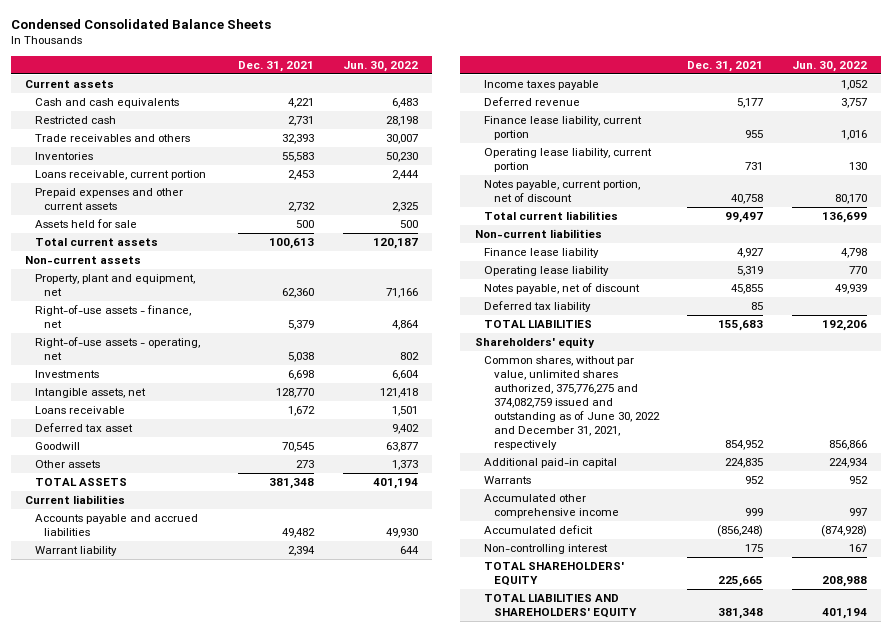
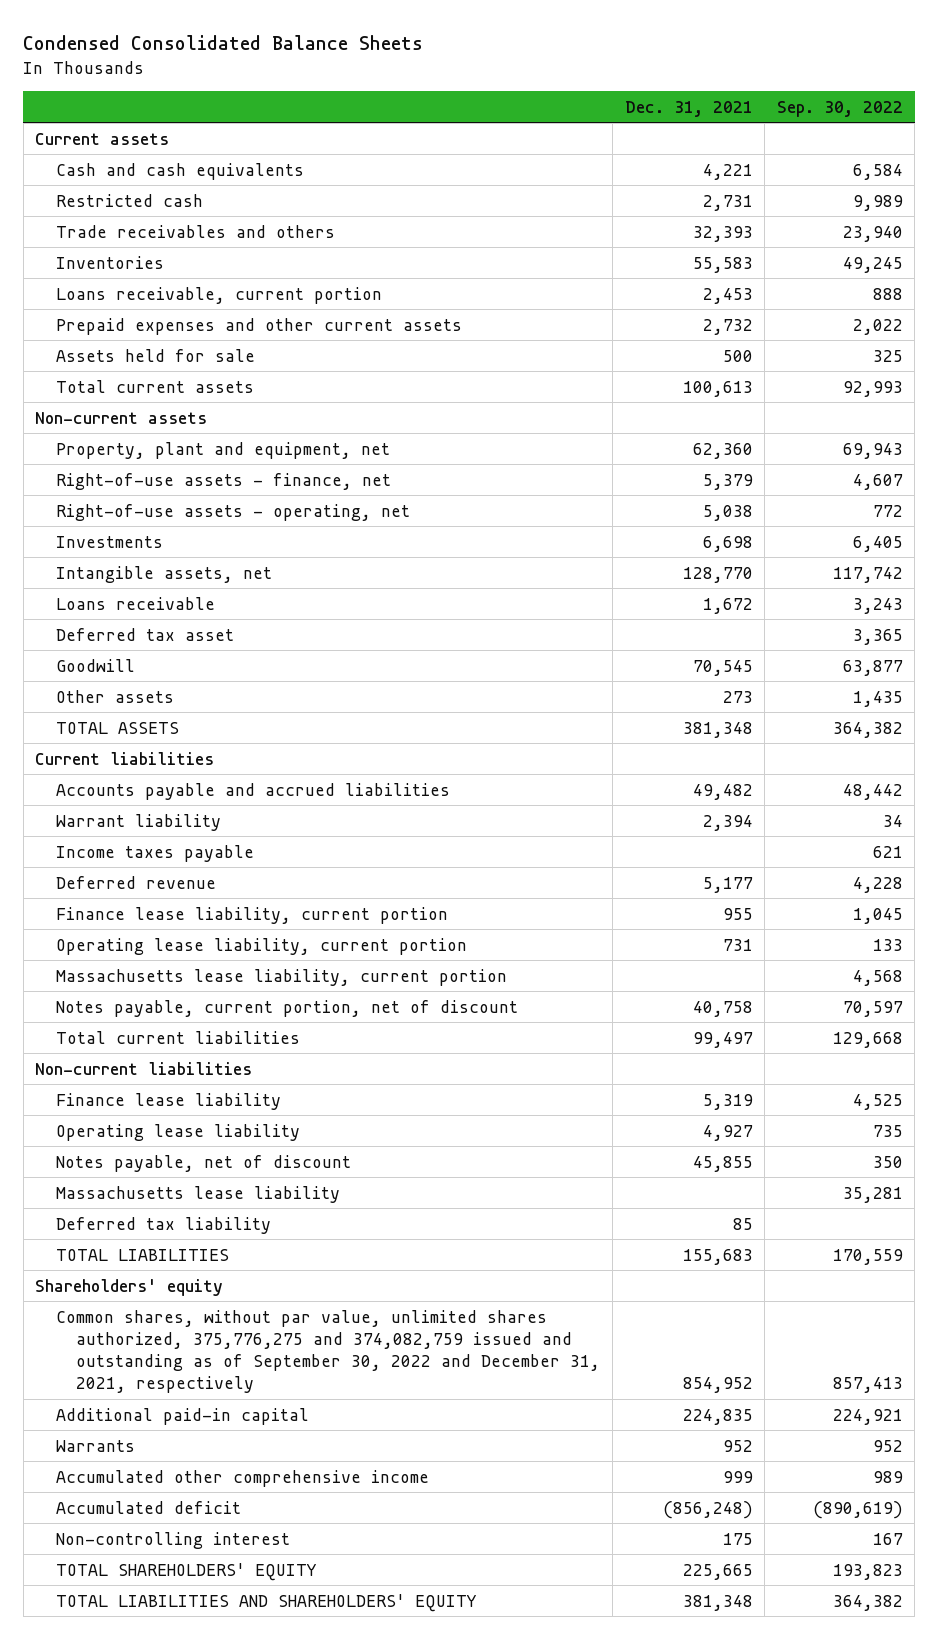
[342,60,418,72] Jun. 30, 2022 -> none
none -> [776,100,903,117] Sep. 30, 2022
none -> [55,968,507,986] Massachusetts lease liability, current portion
[737,248,764,259] 4,927 -> [702,1093,753,1110] 5,319
[737,266,764,277] 5,319 -> [702,1124,753,1141] 4,927
none -> [55,1185,340,1203] Massachusetts lease liability
[484,356,660,451] Common shares, without par value, unlimited shares authorized, 375,776,275 and 374,082,759 issued and outstanding as of June 30, 2022 and December 31, 2021, respectively -> [55,1309,601,1393] Common shares, without par value, unlimited shares authorized, 375,776,275 and 374,082,759 issued and outstanding as of September 30, 2022 and December 31, 2021, respectively

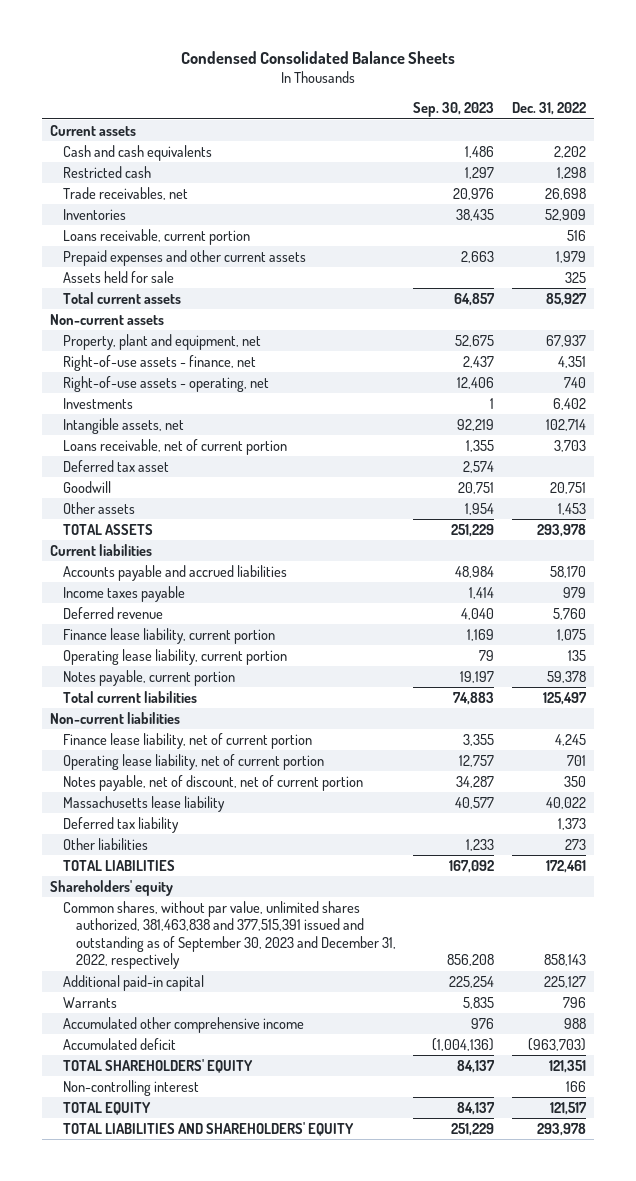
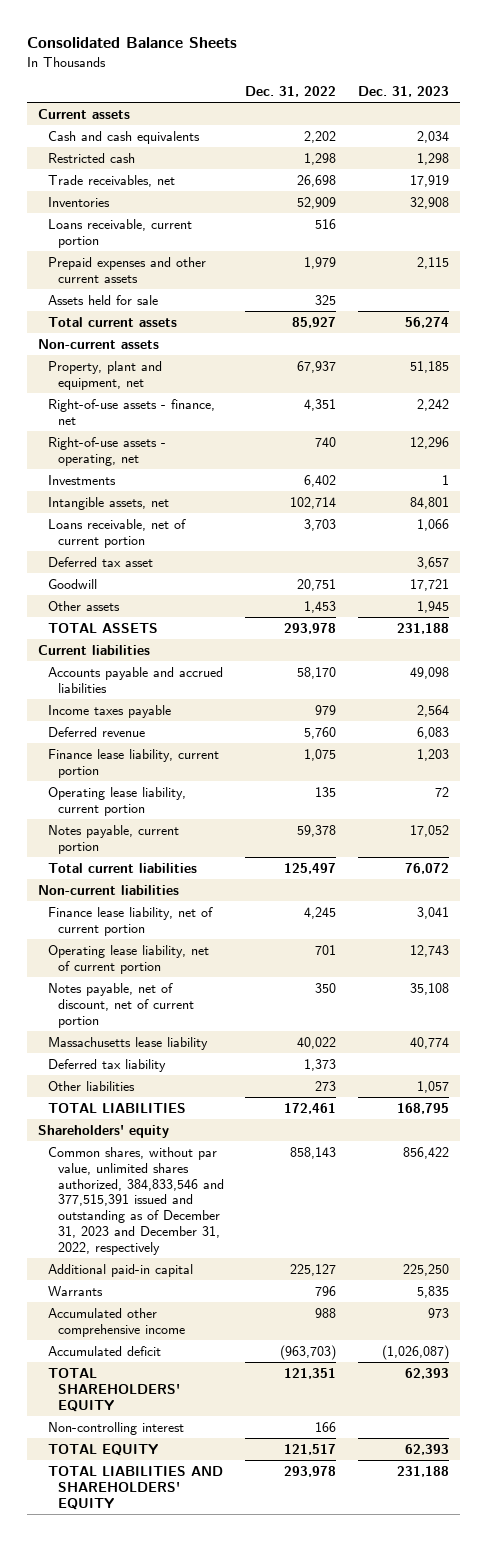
[180,50,455,64] Condensed Consolidated Balance Sheets -> [27,37,238,49] Consolidated Balance Sheets
[413,102,495,118] Sep. 30, 2023 -> none
none -> [357,86,449,98] Dec. 31, 2023
[63,900,397,970] Common shares, without par value, unlimited shares authorized, 381,463,838 and 377,515,391 issued and outstanding as of September 30, 2023 and December 31, 2022, respectively -> [47,1146,225,1256] Common shares, without par value, unlimited shares authorized, 384,833,546 and 377,515,391 issued and outstanding as of December 31, 2023 and December 31, 2022, respectively

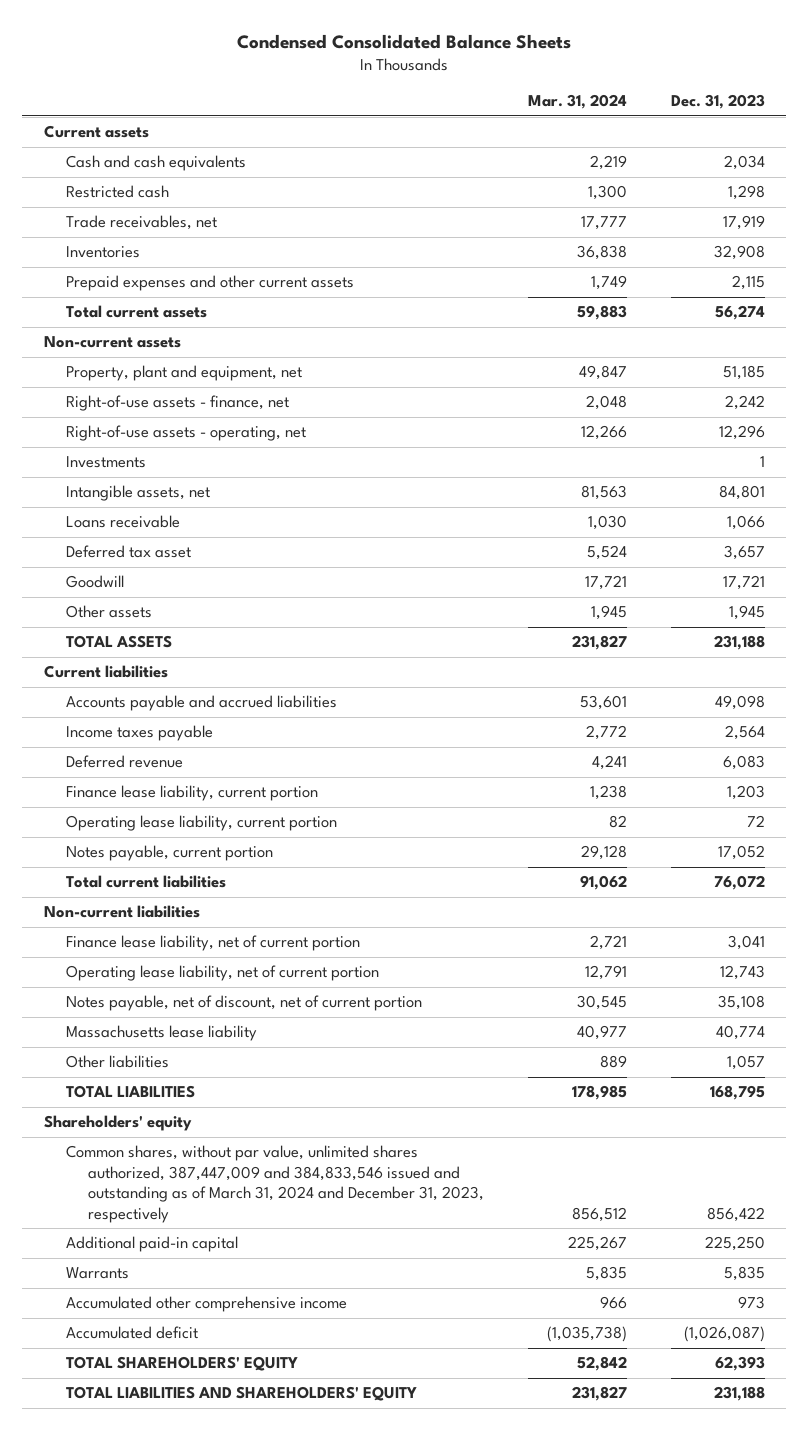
[27,37,238,49] Consolidated Balance Sheets -> [237,33,572,49] Condensed Consolidated Balance Sheets
[245,86,337,98] Dec. 31, 2022 -> none
none -> [527,94,627,110] Mar. 31, 2024
[47,218,192,248] Loans receivable, current portion -> none
[47,294,158,305] Assets held for sale -> none
[47,518,186,548] Loans receivable, net of current portion -> [65,515,180,529] Loans receivable
[47,1058,166,1072] Deferred tax liability -> none
[47,1146,225,1256] Common shares, without par value, unlimited shares authorized, 384,833,546 and 377,515,391 issued and outstanding as of December 31, 2023 and December 31, 2022, respectively -> [65,1145,484,1223] Common shares, without par value, unlimited shares authorized, 387,447,009 and 384,833,546 issued and outstanding as of March 31, 2024 and December 31, 2023, respectively
[47,1421,184,1435] Non-controlling interest -> none
[47,1443,158,1456] TOTAL EQUITY -> none

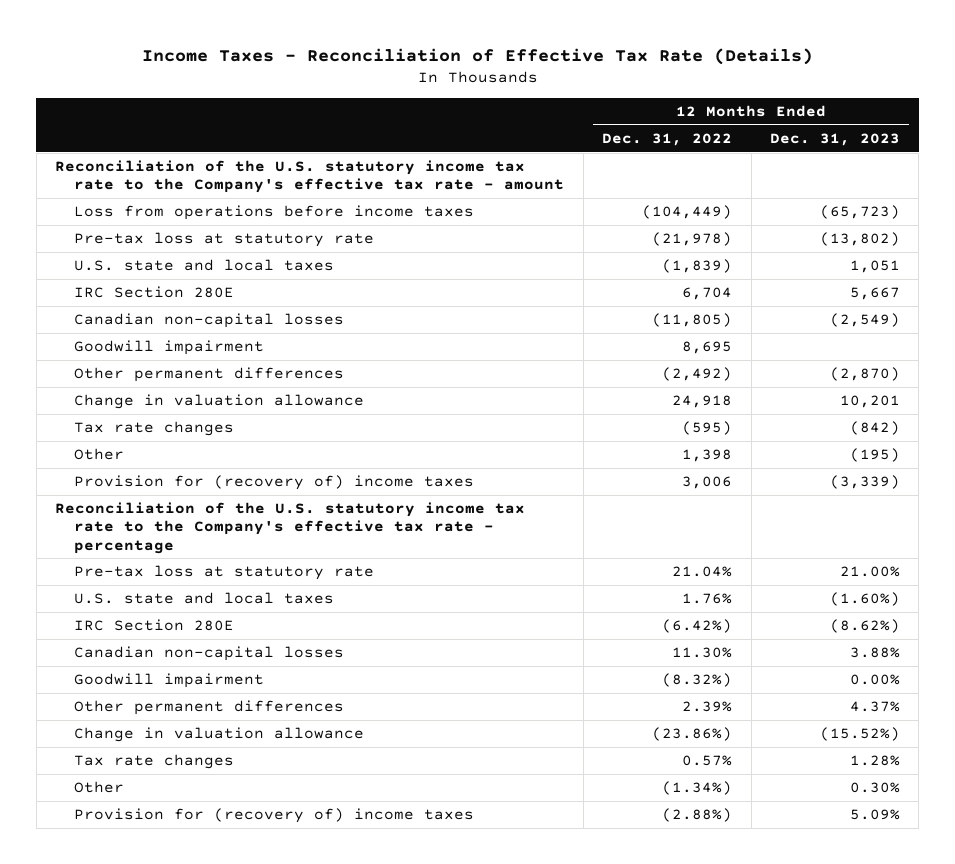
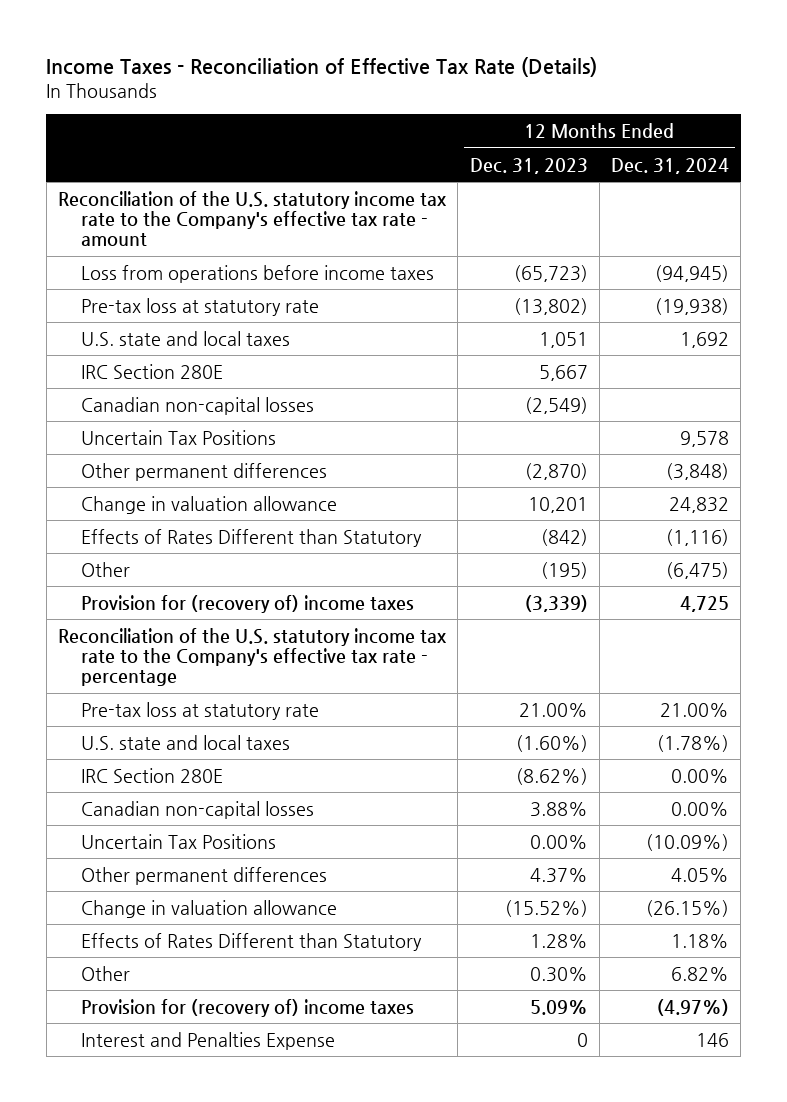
[602,132,733,146] Dec. 31, 2022 -> none
none -> [610,157,729,174] Dec. 31, 2024
[74,339,265,355] Goodwill impairment -> none
none -> [81,429,277,445] Uncertain Tax Positions
[74,420,235,436] Tax rate changes -> [81,528,423,547] Effects of Rates Different than Statutory
[74,672,265,688] Goodwill impairment -> none
none -> [81,833,277,849] Uncertain Tax Positions
[74,753,235,769] Tax rate changes -> [81,932,423,951] Effects of Rates Different than Statutory
none -> [81,1031,336,1050] Interest and Penalties Expense

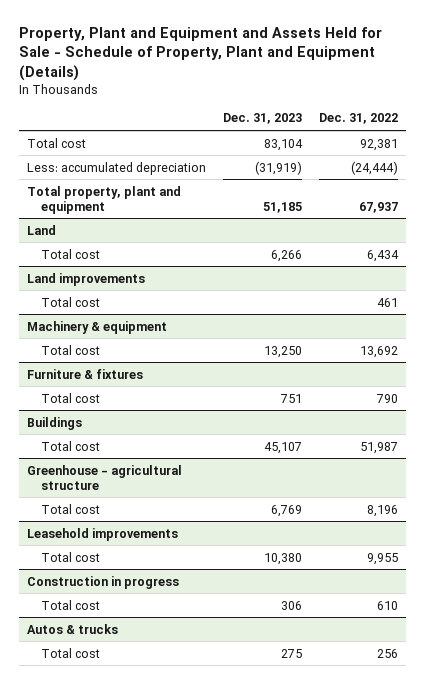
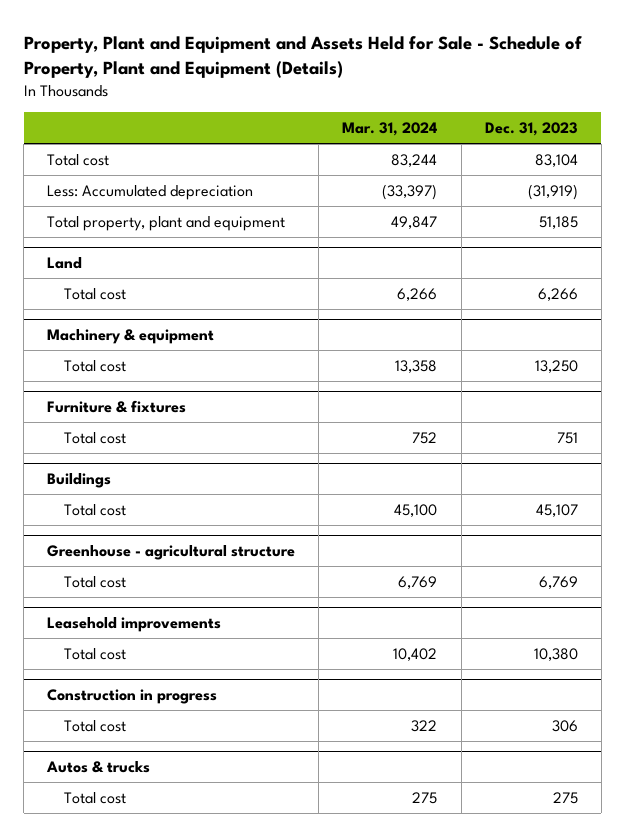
[318,113,398,125] Dec. 31, 2022 -> none
none -> [342,122,438,137] Mar. 31, 2024
[27,161,207,175] Less: accumulated depreciation -> [47,184,254,200] Less: Accumulated depreciation
[27,272,146,286] Land improvements -> none
[41,296,101,307] Total cost -> none

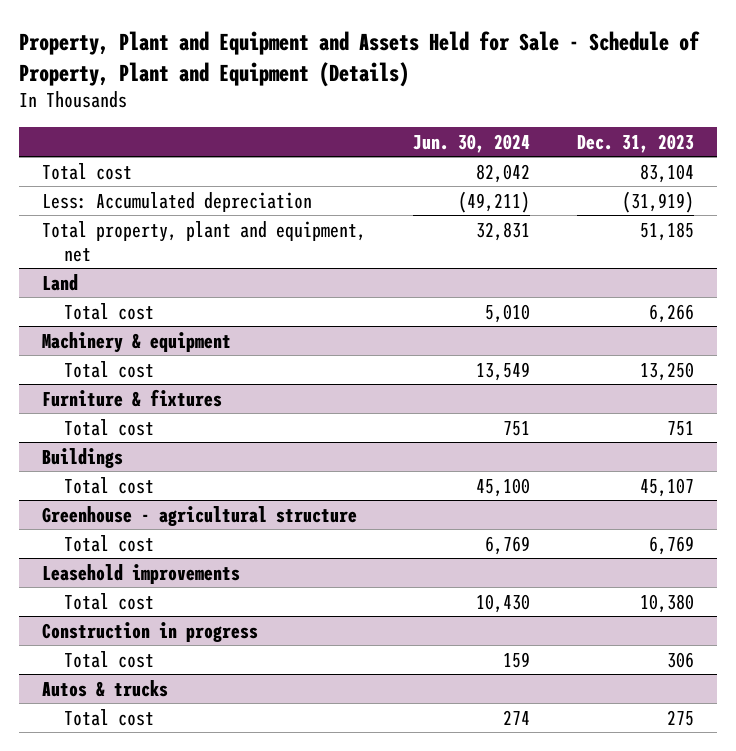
[342,122,438,137] Mar. 31, 2024 -> none
none -> [413,133,531,153] Jun. 30, 2024
[47,215,286,231] Total property, plant and equipment -> [42,220,367,262] Total property, plant and equipment, net

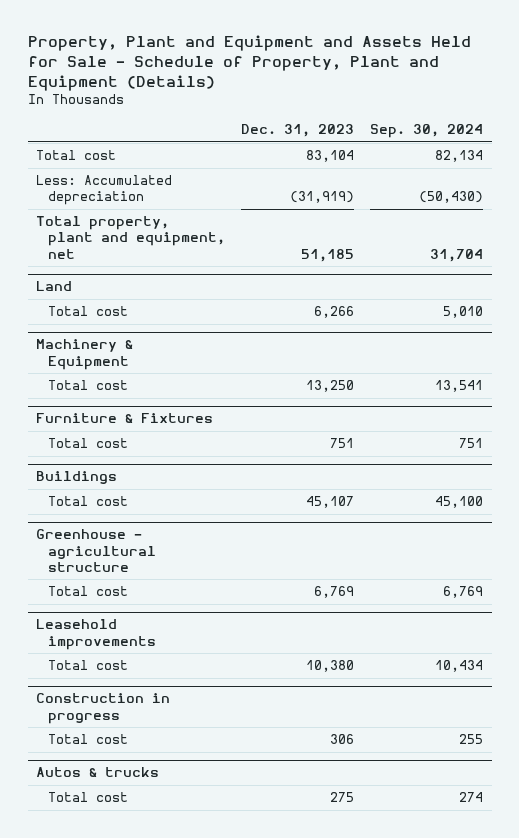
[413,133,531,153] Jun. 30, 2024 -> none
none -> [370,124,484,139] Sep. 30, 2024
[42,331,232,353] Machinery & equipment -> [35,339,133,370] Machinery & Equipment
[42,388,223,407] Furniture & fixtures -> [35,413,213,424] Furniture & Fixtures

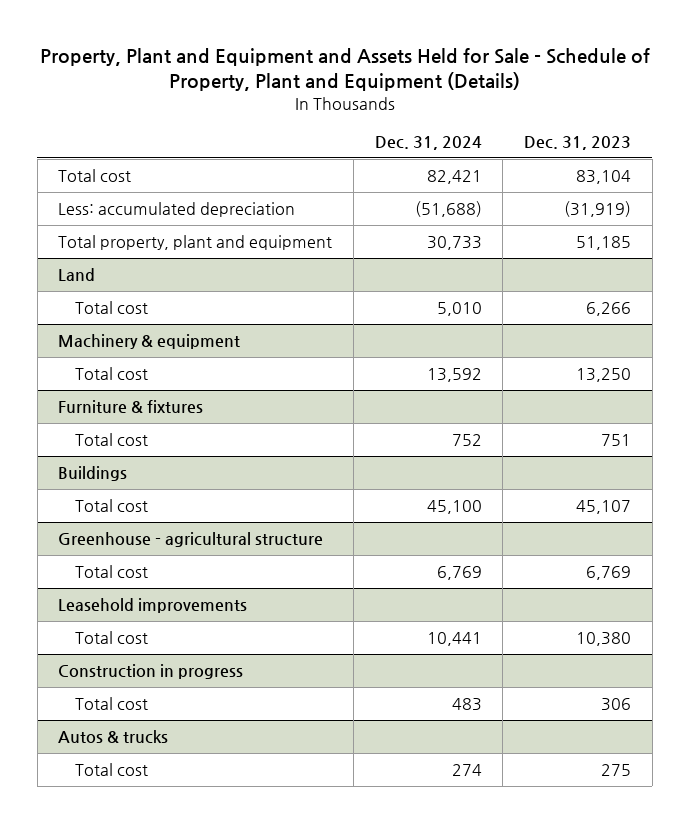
[370,124,484,139] Sep. 30, 2024 -> none
none -> [374,136,482,151] Dec. 31, 2024
[35,175,172,206] Less: Accumulated depreciation -> [58,202,296,218] Less: accumulated depreciation
[35,216,225,259] Total property, plant and equipment, net -> [58,235,333,251] Total property, plant and equipment
[35,339,133,370] Machinery & Equipment -> [58,334,241,350] Machinery & equipment
[35,413,213,424] Furniture & Fixtures -> [58,400,204,414] Furniture & fixtures

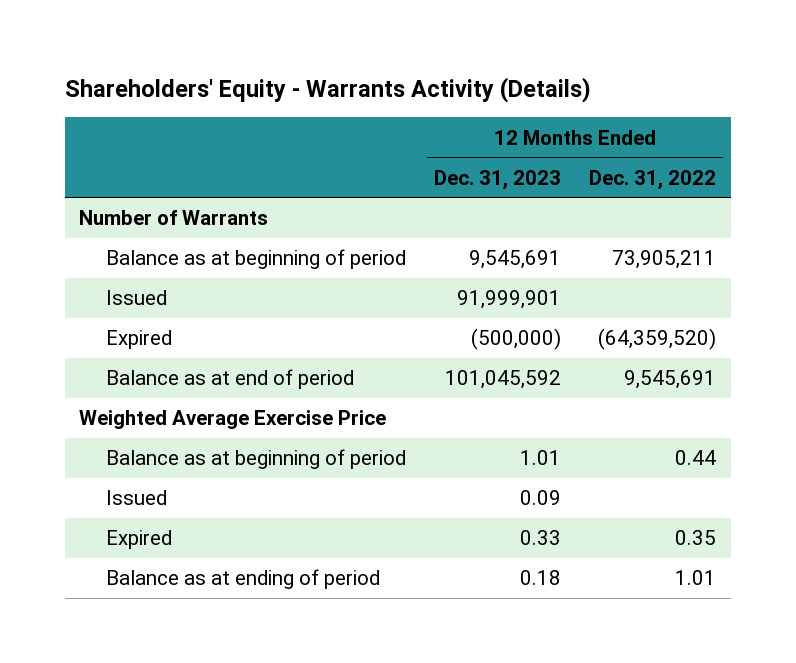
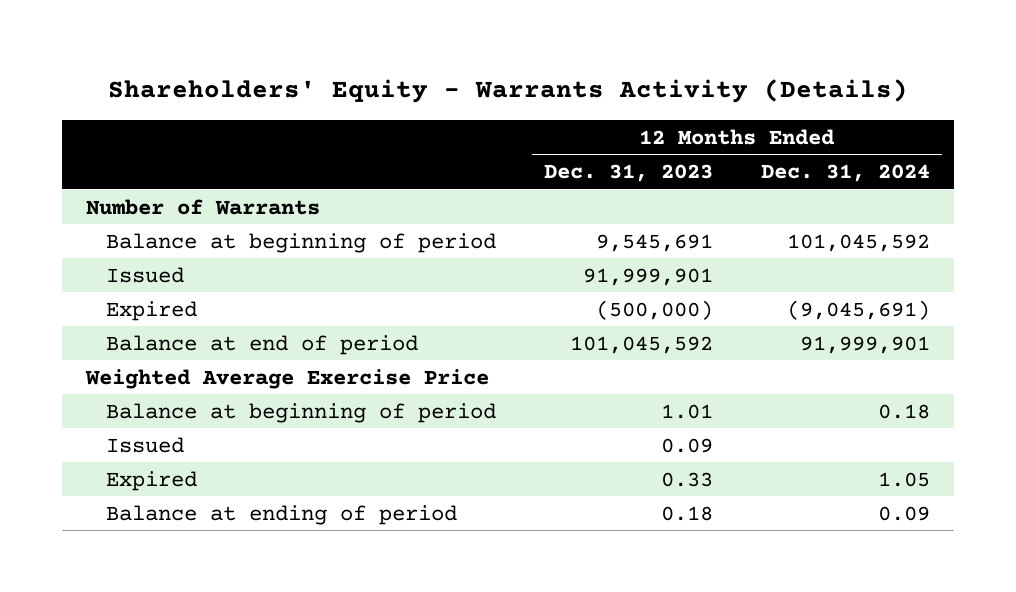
[589,169,717,190] Dec. 31, 2022 -> none
none -> [760,164,930,183] Dec. 31, 2024
[105,249,406,270] Balance as at beginning of period -> [105,232,496,253] Balance at beginning of period
[105,369,354,390] Balance as at end of period -> [105,334,418,355] Balance at end of period
[105,449,406,470] Balance as at beginning of period -> [105,402,496,423] Balance at beginning of period
[105,569,380,590] Balance as at ending of period -> [105,504,457,525] Balance at ending of period

